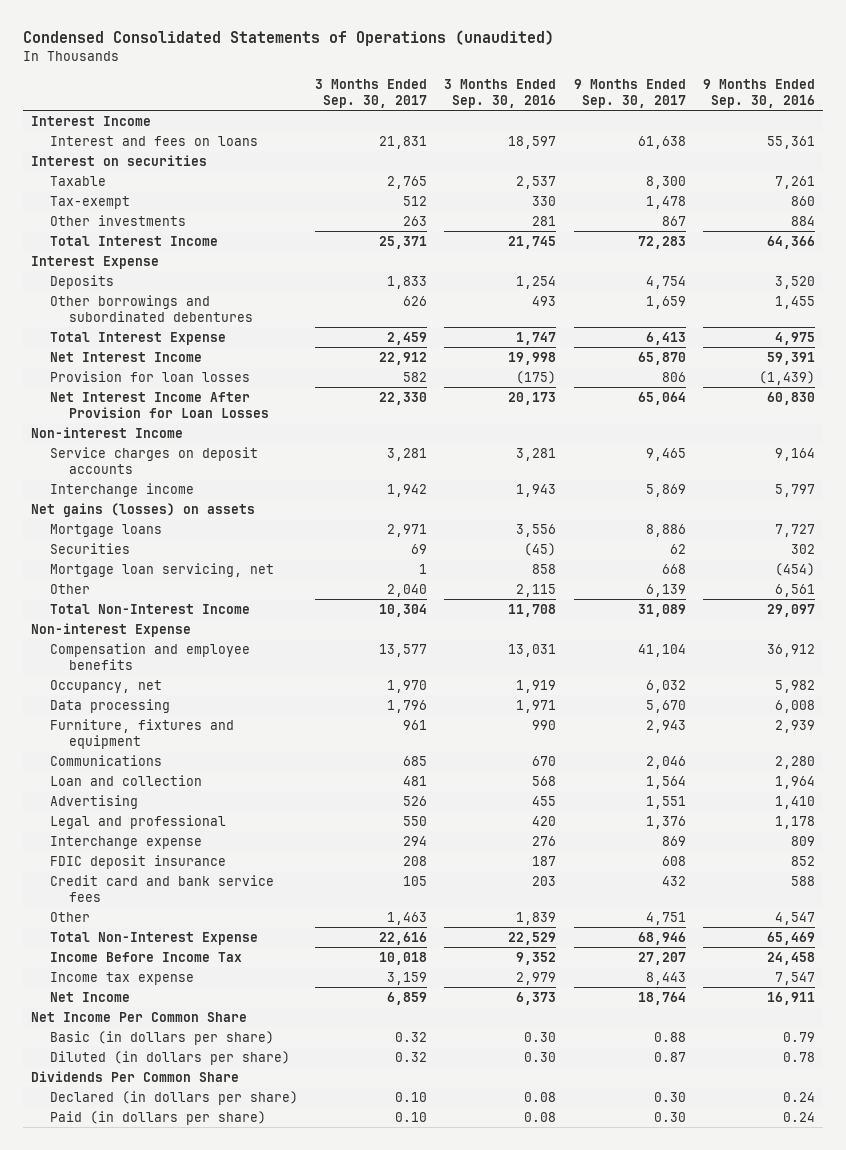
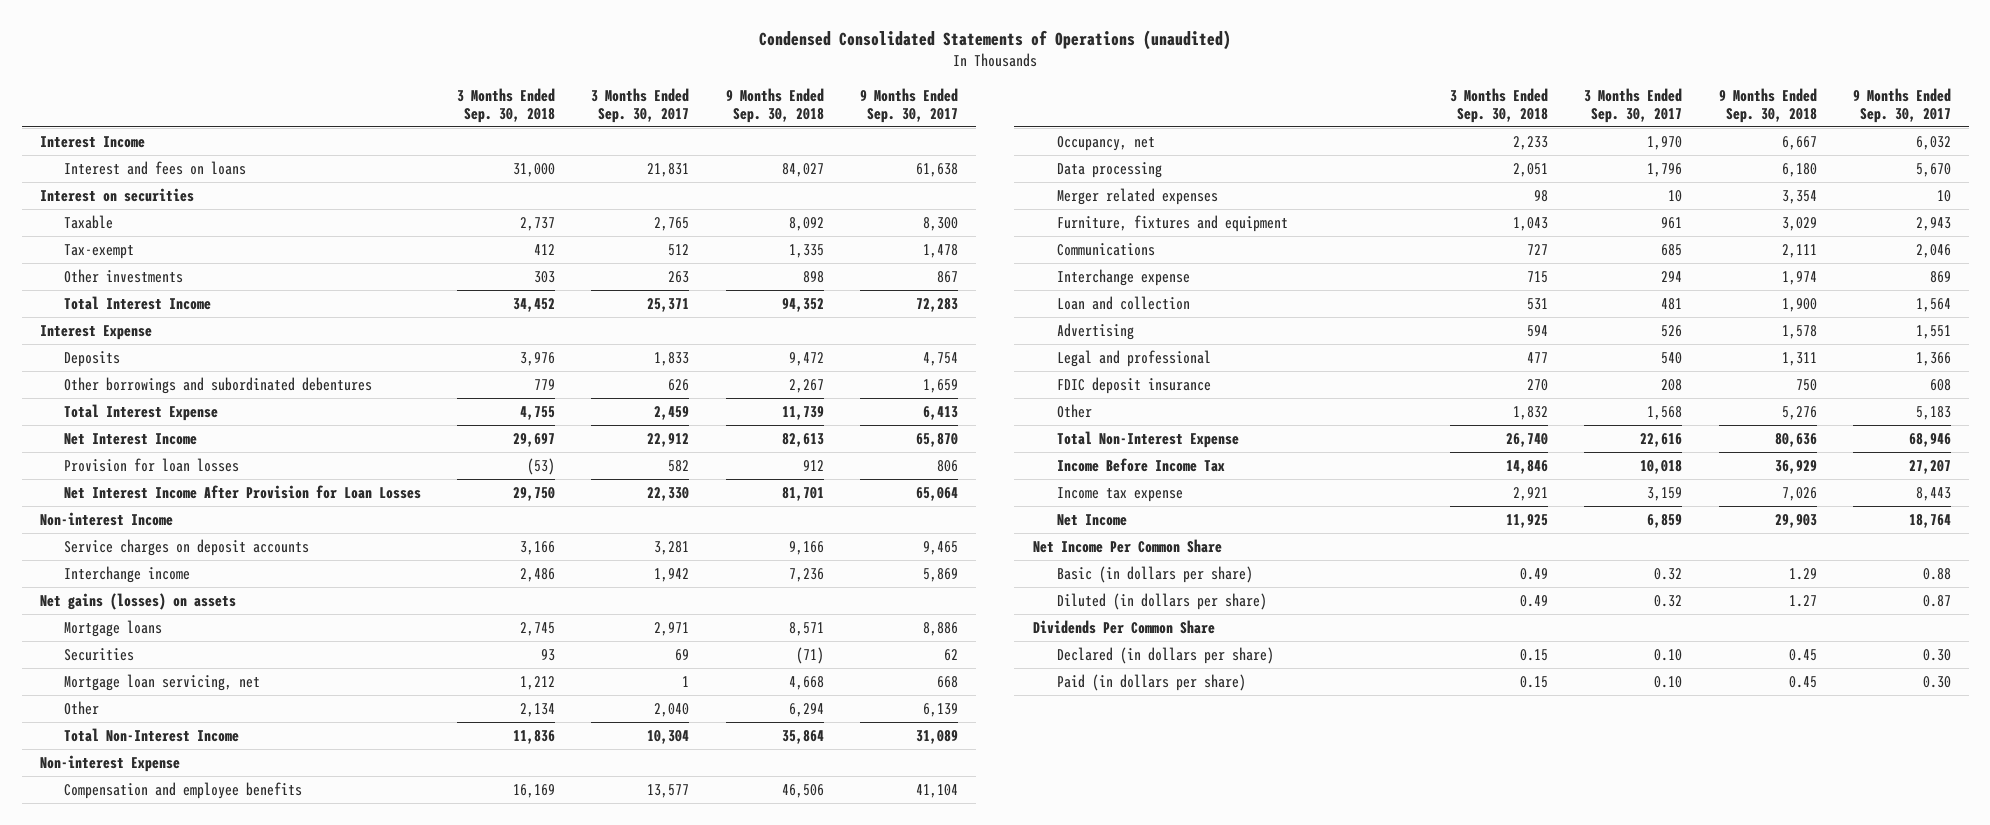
[444,79,557,108] 3 Months Ended Sep. 30, 2016 -> none
[702,79,815,108] 9 Months Ended Sep. 30, 2016 -> none
none -> [457,87,556,123] 3 Months Ended Sep. 30, 2018
none -> [725,87,824,123] 9 Months Ended Sep. 30, 2018
none -> [1056,188,1218,206] Merger related expenses
[50,836,203,850] Interchange expense -> [1056,269,1190,287] Interchange expense
[403,816,428,827] 550 -> [1661,352,1683,365] 540
[645,816,686,830] 1,376 -> [1915,352,1951,367] 1,366
[50,875,275,902] Credit card and bank service fees -> none
[387,912,428,926] 1,463 -> [1647,406,1683,421] 1,568
[645,912,686,926] 4,751 -> [1915,406,1951,421] 5,183

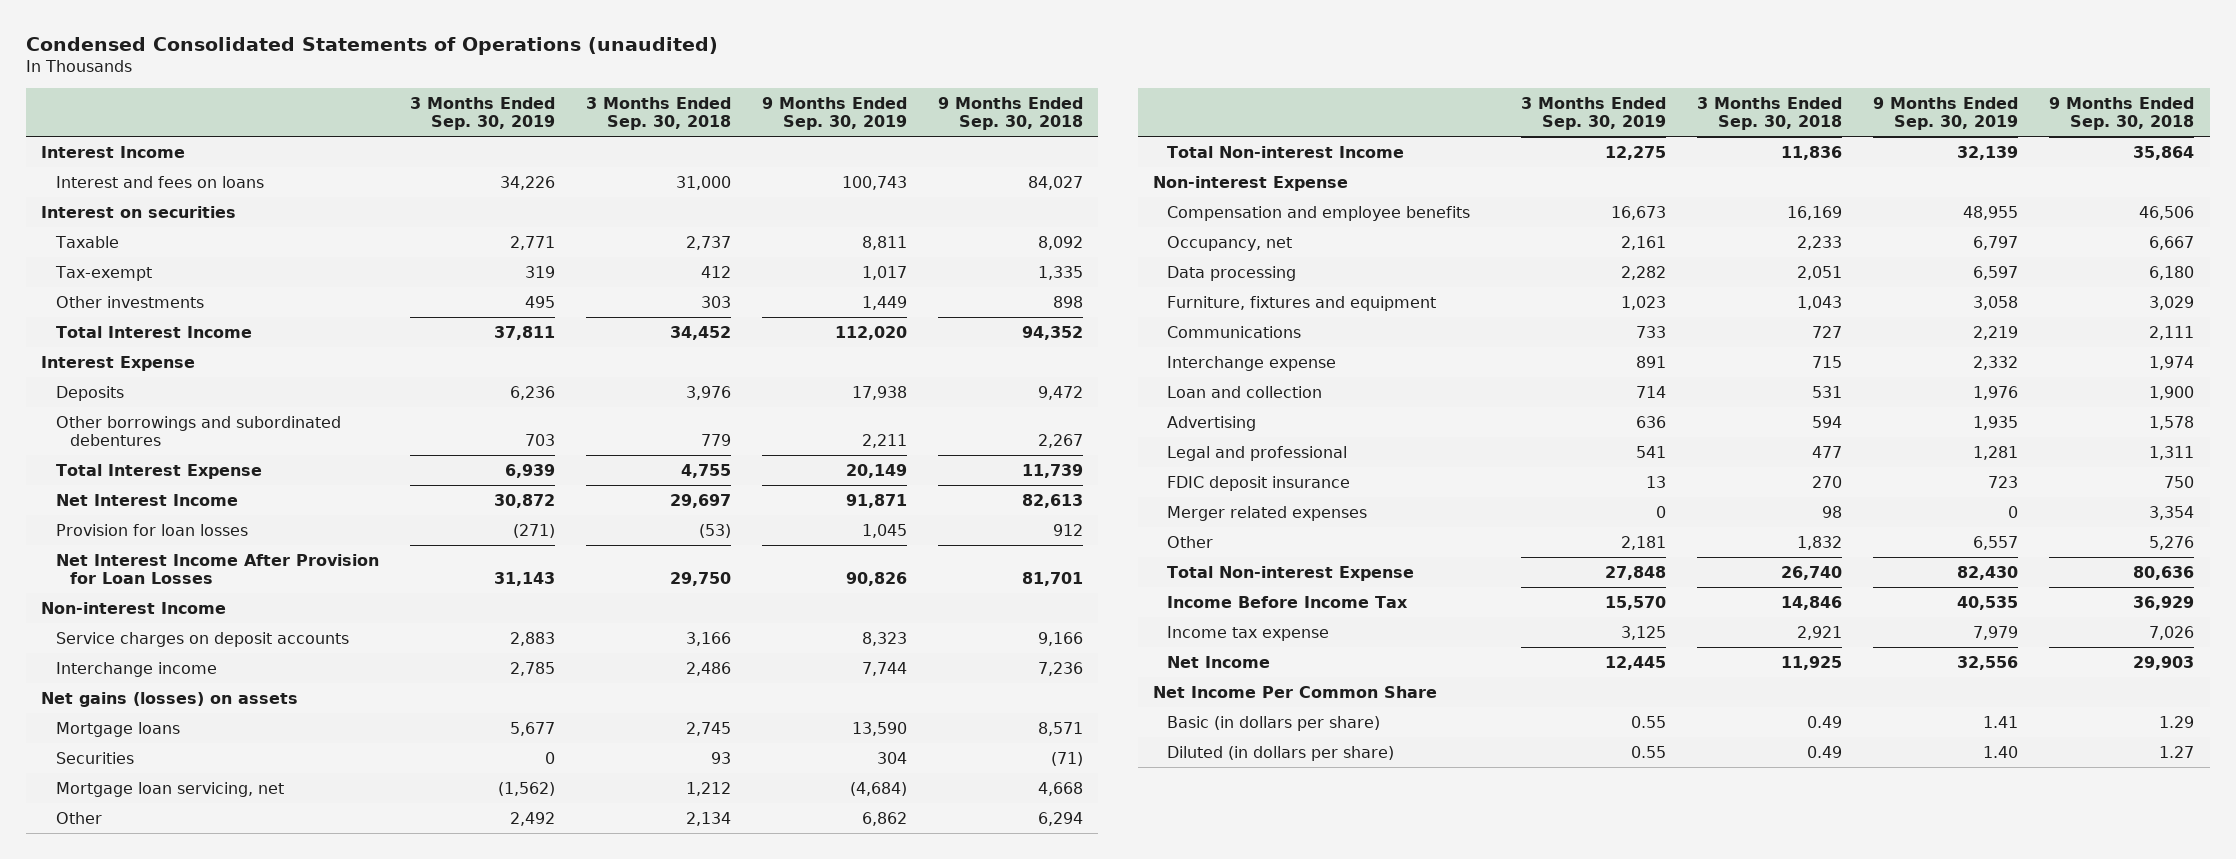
[591,87,690,123] 3 Months Ended Sep. 30, 2017 -> none
[859,87,958,123] 9 Months Ended Sep. 30, 2017 -> none
none -> [409,96,555,131] 3 Months Ended Sep. 30, 2019
none -> [761,96,907,131] 9 Months Ended Sep. 30, 2019
[63,728,239,743] Total Non-Interest Income -> [1167,145,1405,158] Total Non-interest Income
[1056,188,1218,206] Merger related expenses -> [1167,505,1368,521] Merger related expenses
[1056,431,1239,449] Total Non-Interest Expense -> [1167,565,1415,581] Total Non-interest Expense
[1032,620,1215,635] Dividends Per Common Share -> none
[1056,647,1274,665] Declared (in dollars per share) -> none
[1056,674,1246,692] Paid (in dollars per share) -> none

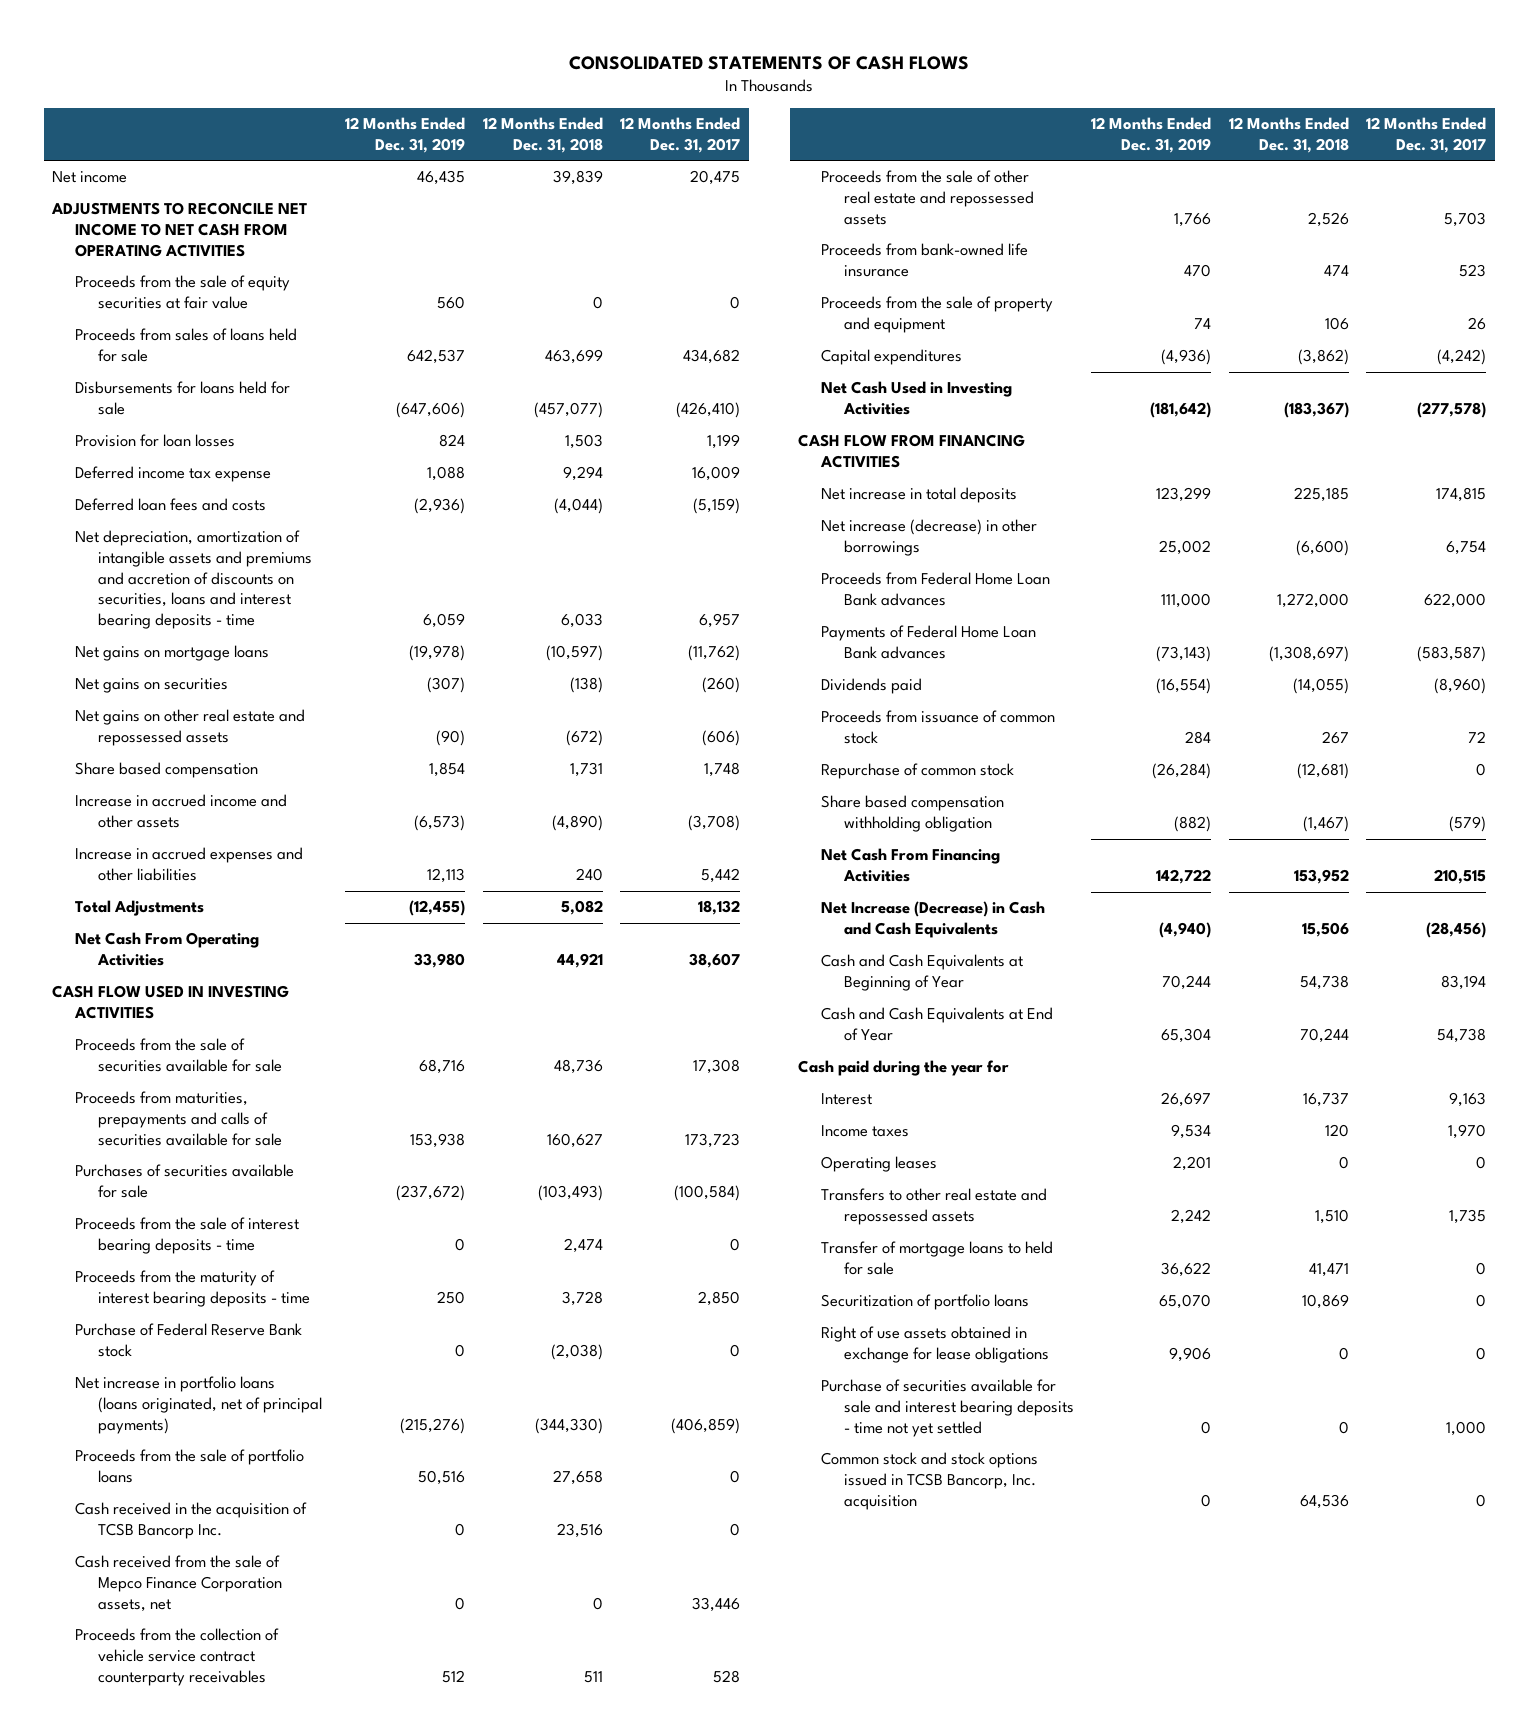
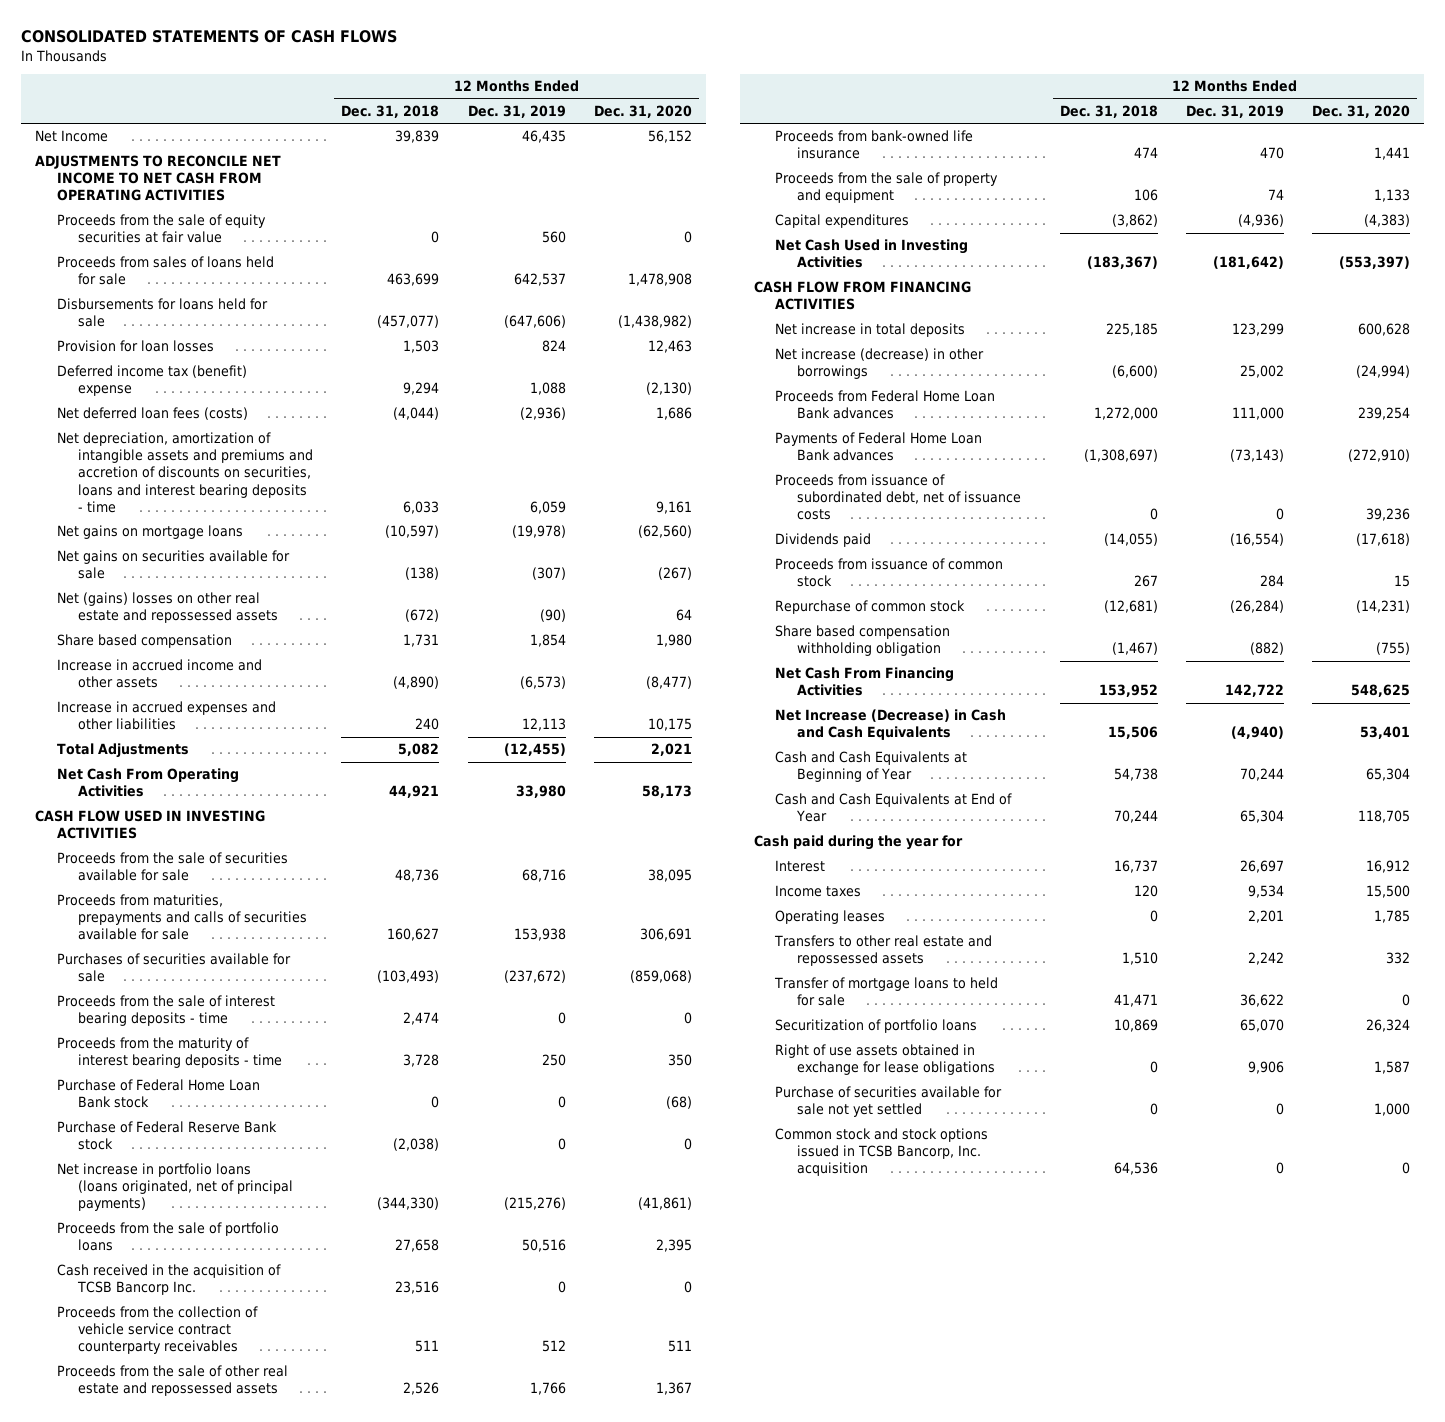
[620,116,741,153] 12 Months Ended Dec. 31, 2017 -> none
none -> [593,104,692,118] Dec. 31, 2020
[52,171,128,184] Net income -> [35,130,109,143] Net Income
[74,466,271,483] Deferred income tax expense -> [56,365,247,397] Deferred income tax (benefit) expense
[74,498,266,512] Deferred loan fees and costs -> [56,407,248,421] Net deferred loan fees (costs)
[74,678,228,694] Net gains on securities -> [56,550,290,580] Net gains on securities available for sale
[74,709,305,747] Net gains on other real estate and repossessed assets -> [56,592,279,624] Net (gains) losses on other real estate and repossessed assets
none -> [56,1079,260,1109] Purchase of Federal Home Loan Bank stock
[74,1555,282,1612] Cash received from the sale of Mepco Finance Corporation assets, net -> none
none -> [775,474,1021,521] Proceeds from issuance of subordinated debt, net of issuance costs
[821,1379,1074,1437] Purchase of securities available for sale and interest bearing deposits - time not yet settled -> [775,1086,1003,1118] Purchase of securities available for sale not yet settled

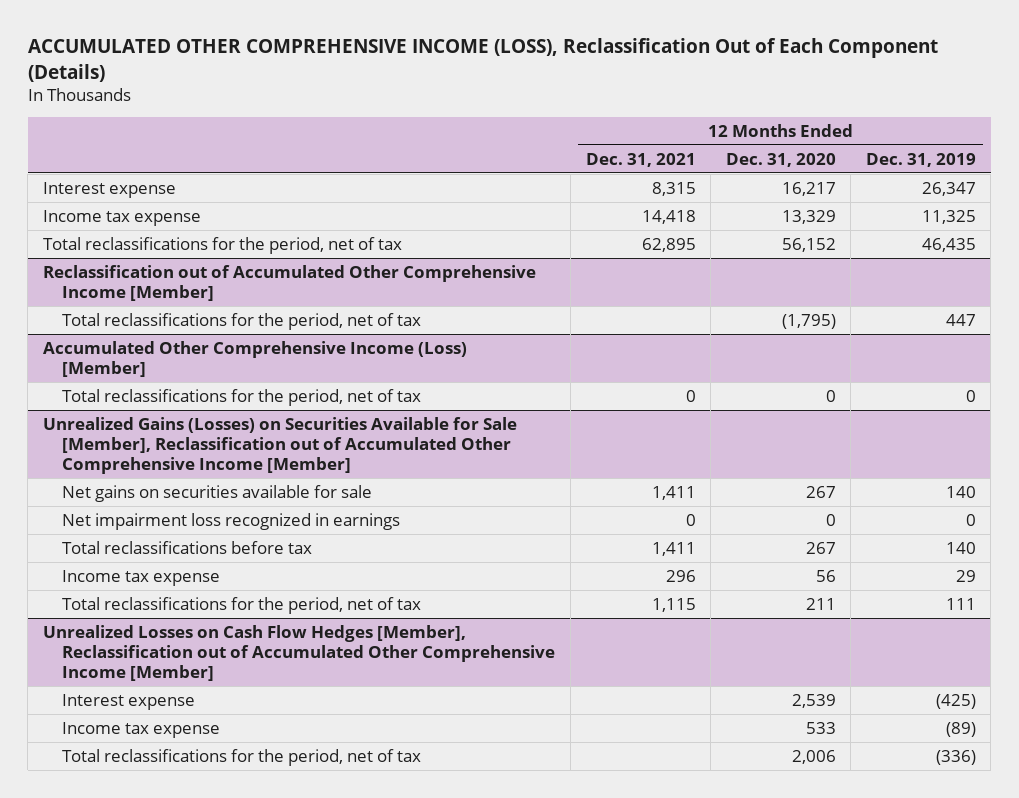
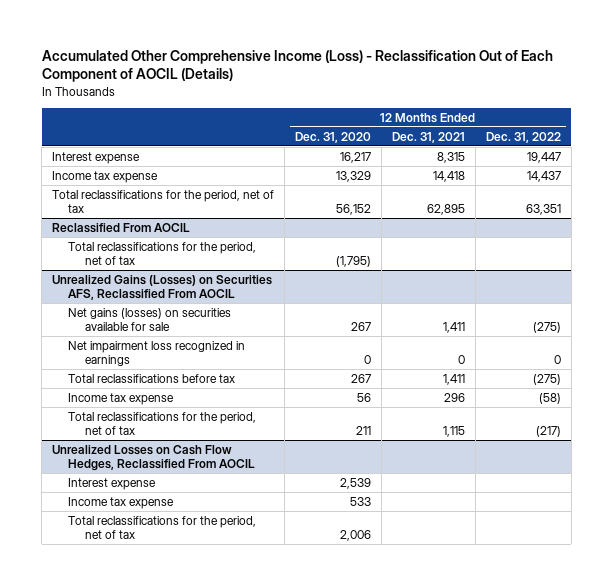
[27,38,938,82] ACCUMULATED OTHER COMPREHENSIVE INCOME (LOSS), Reclassification Out of Each Component (Details) -> [41,49,553,83] Accumulated Other Comprehensive Income (Loss) - Reclassification Out of Each Component of AOCIL (Details)
[865,152,976,167] Dec. 31, 2019 -> none
none -> [485,131,561,143] Dec. 31, 2022
[42,264,536,301] Reclassification out of Accumulated Other Comprehensive Income [Member] -> [52,222,191,233] Reclassified From AOCIL
[42,340,467,377] Accumulated Other Comprehensive Income (Loss) [Member] -> none
[62,388,422,406] Total reclassifications for the period, net of tax -> none
[42,416,517,474] Unrealized Gains (Losses) on Securities Available for Sale [Member], Reclassification out of Accumulated Other Comprehensive Income [Member] -> none
none -> [52,274,273,301] Unrealized Gains (Losses) on Securities AFS, Reclassified From AOCIL
[62,484,373,502] Net gains on securities available for sale -> [68,307,232,332] Net gains (losses) on securities available for sale
[42,624,556,681] Unrealized Losses on Cash Flow Hedges [Member], Reclassification out of Accumulated Other Comprehensive Income [Member] -> none
none -> [52,444,256,472] Unrealized Losses on Cash Flow Hedges, Reclassified From AOCIL

